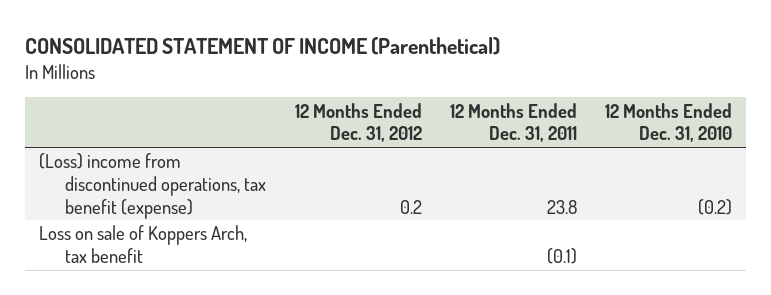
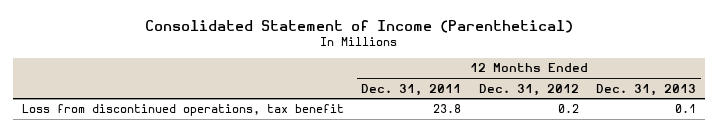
[24,36,500,55] CONSOLIDATED STATEMENT OF INCOME (Parenthetical) -> [145,19,574,33] Consolidated Statement of Income (Parenthetical)
[605,102,733,143] 12 Months Ended Dec. 31, 2010 -> none
none -> [596,83,697,96] Dec. 31, 2013
[38,225,247,263] Loss on sale of Koppers Arch, tax benefit -> none
[38,153,267,219] (Loss) income from discontinued operations, tax benefit (expense) -> [21,104,344,117] Loss from discontinued operations, tax benefit

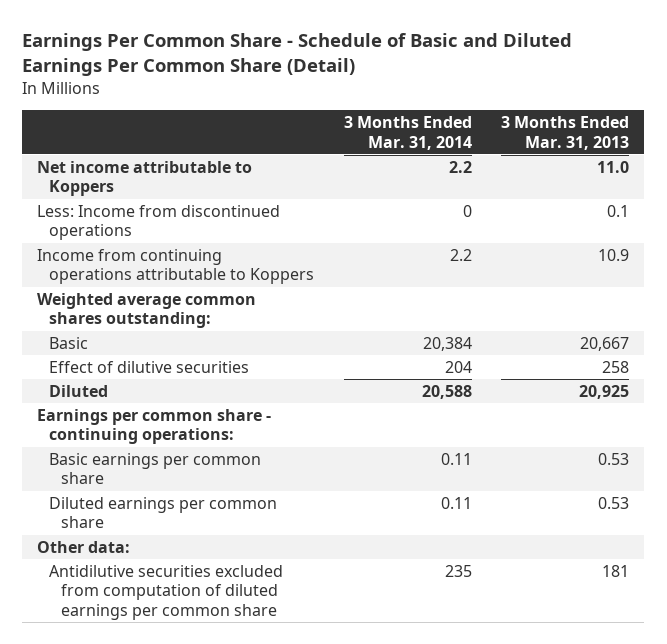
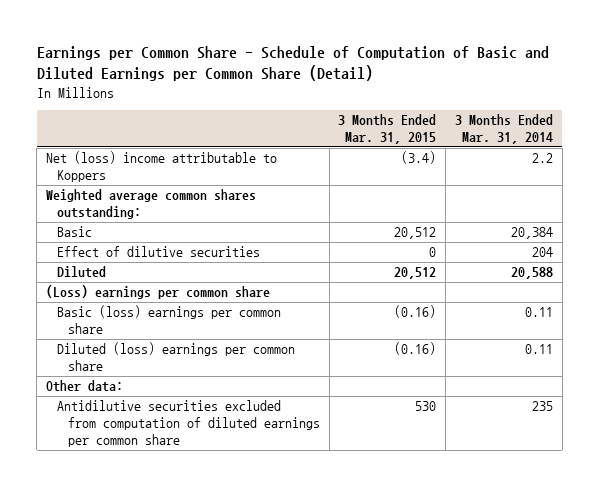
[22,33,573,77] Earnings Per Common Share - Schedule of Basic and Diluted Earnings Per Common Share (Detail) -> [36,46,549,82] Earnings per Common Share - Schedule of Computation of Basic and Diluted Earnings per Common Share (Detail)
[501,116,630,150] 3 Months Ended Mar. 31, 2013 -> none
none -> [338,114,437,145] 3 Months Ended Mar. 31, 2015
[37,204,281,241] Less: Income from discontinued operations -> none
[37,248,315,285] Income from continuing operations attributable to Koppers -> none
[37,160,253,197] Net income attributable to Koppers -> [45,151,277,183] Net (loss) income attributable to Koppers
[37,408,272,445] Earnings per common share - continuing operations: -> [45,285,270,300] (Loss) earnings per common share
[49,452,262,485] Basic earnings per common share -> [56,305,281,335] Basic (loss) earnings per common share
[49,496,278,529] Diluted earnings per common share -> [56,342,295,372] Diluted (loss) earnings per common share

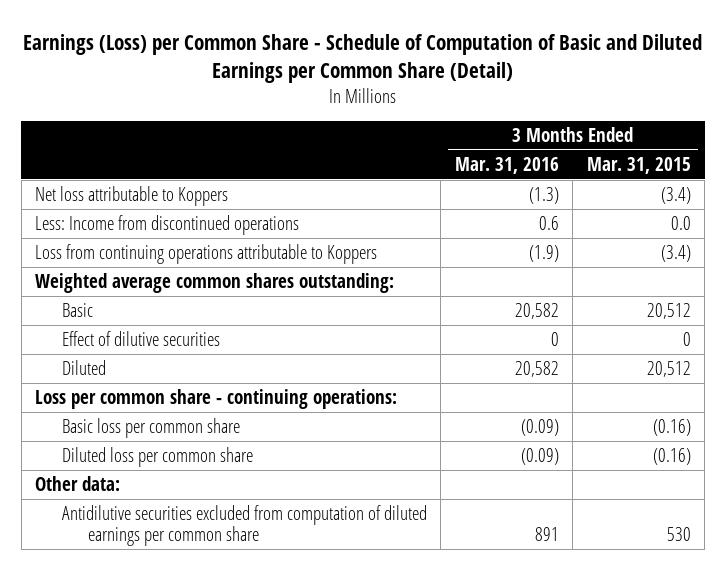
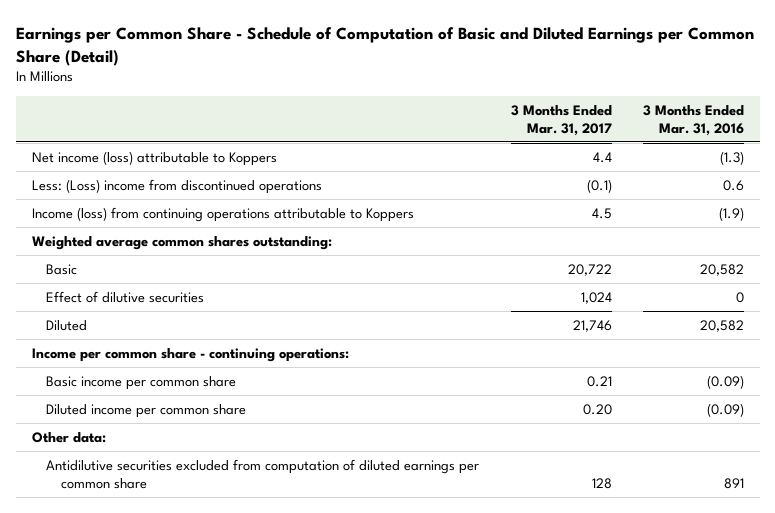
[22,33,702,83] Earnings (Loss) per Common Share - Schedule of Computation of Basic and Diluted Earnings per Common Share (Detail) -> [15,26,754,66] Earnings per Common Share - Schedule of Computation of Basic and Diluted Earnings per Common Share (Detail)
[586,156,691,174] Mar. 31, 2015 -> none
none -> [510,104,612,136] 3 Months Ended Mar. 31, 2017
[35,185,229,206] Net loss attributable to Koppers -> [31,150,277,166] Net income (loss) attributable to Koppers
[35,214,300,235] Less: Income from discontinued operations -> [31,178,322,194] Less: (Loss) income from discontinued operations
[35,243,378,264] Loss from continuing operations attributable to Koppers -> [31,206,414,222] Income (loss) from continuing operations attributable to Koppers
[35,388,398,409] Loss per common share - continuing operations: -> [31,347,349,362] Income per common share - continuing operations:
[61,417,240,438] Basic loss per common share -> [46,375,237,390] Basic income per common share
[61,446,253,467] Diluted loss per common share -> [46,403,247,418] Diluted income per common share

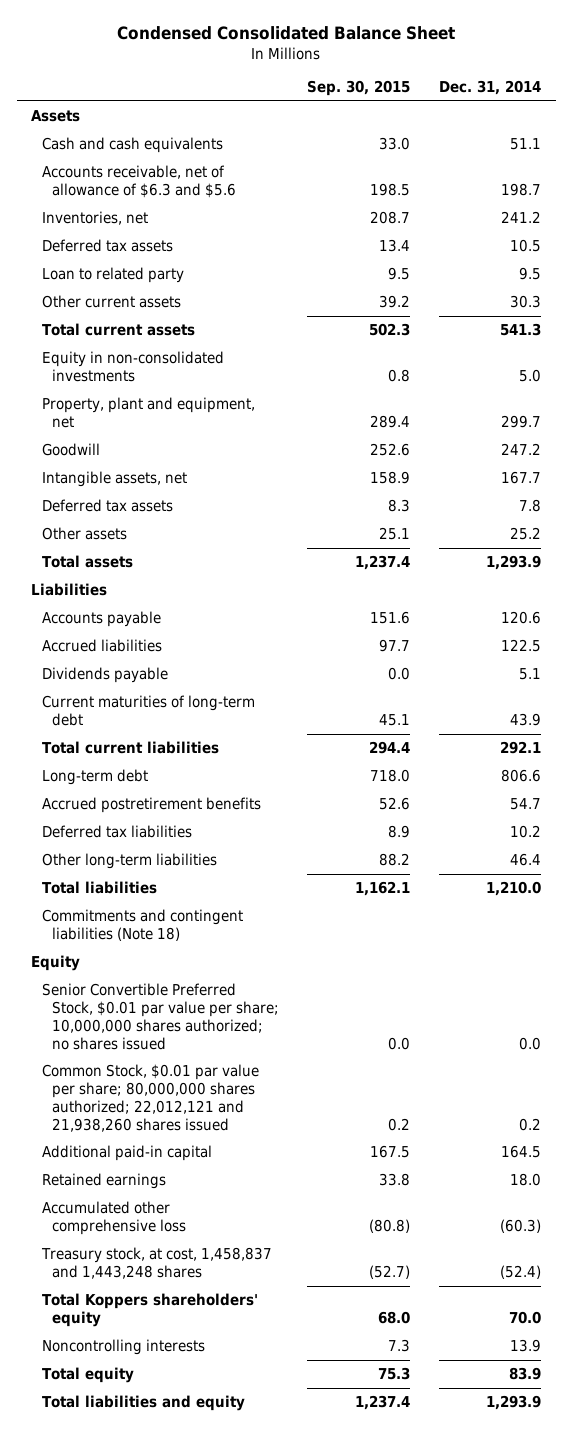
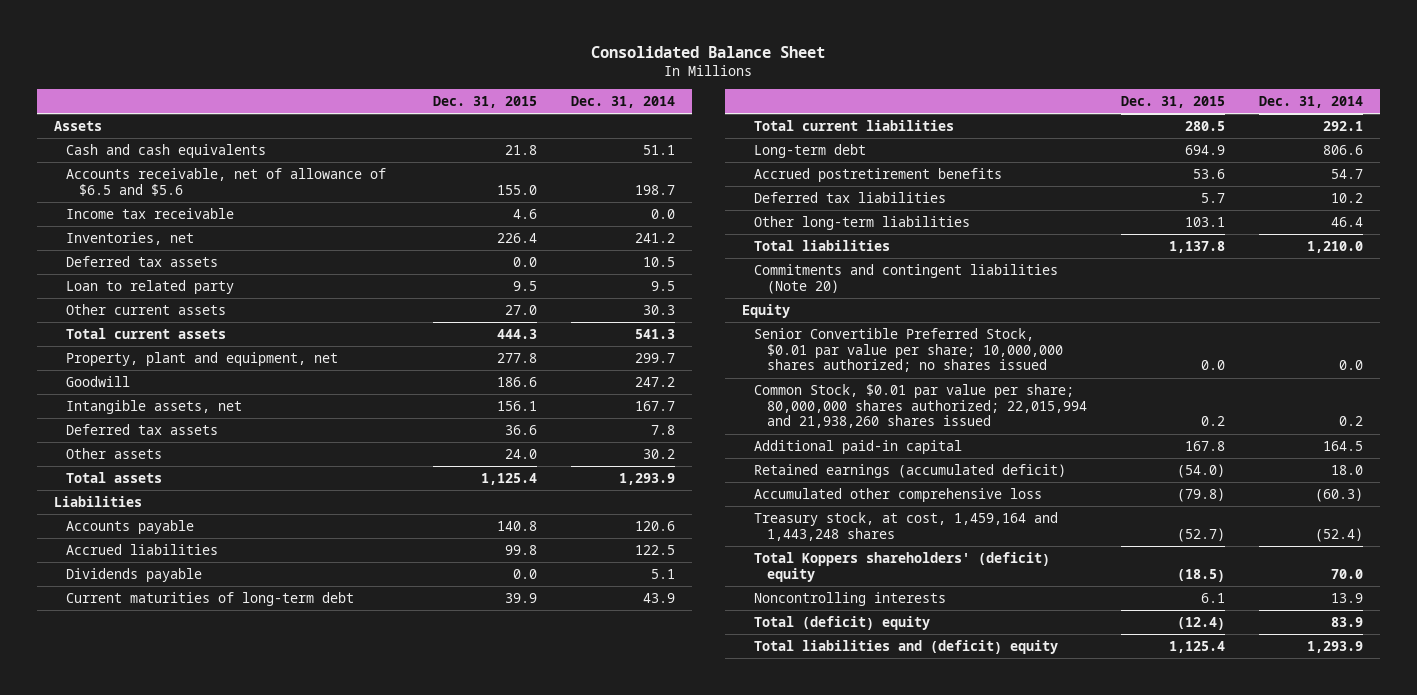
[117,26,456,41] Condensed Consolidated Balance Sheet -> [591,45,826,58] Consolidated Balance Sheet
[307,80,411,97] Sep. 30, 2015 -> none
none -> [432,95,537,108] Dec. 31, 2015
[41,165,236,198] Accounts receivable, net of allowance of $6.3 and $5.6 -> [66,167,387,196] Accounts receivable, net of allowance of $6.5 and $5.6
none -> [66,207,235,219] Income tax receivable
[41,351,224,382] Equity in non-consolidated investments -> none
[510,527,542,541] 25.2 -> [642,448,675,459] 30.2
[41,909,243,941] Commitments and contingent liabilities (Note 18) -> [754,263,1059,294] Commitments and contingent liabilities (Note 20)
[41,1064,259,1132] Common Stock, $0.01 par value per share; 80,000,000 shares authorized; 22,012,121 and 21,938,260 shares issued -> [754,383,1087,429] Common Stock, $0.01 par value per share; 80,000,000 shares authorized; 22,015,994 and 21,938,260 shares issued
[41,1173,166,1190] Retained earnings -> [754,463,1067,478] Retained earnings (accumulated deficit)
[40,1247,272,1279] Treasury stock, at cost, 1,458,837 and 1,443,248 shares -> [754,511,1059,541] Treasury stock, at cost, 1,459,164 and 1,443,248 shares
[41,1293,258,1327] Total Koppers shareholders' equity -> [754,551,1051,582] Total Koppers shareholders' (deficit) equity
[41,1367,134,1384] Total equity -> [754,615,931,630] Total (deficit) equity
[41,1395,245,1412] Total liabilities and equity -> [754,639,1059,654] Total liabilities and (deficit) equity

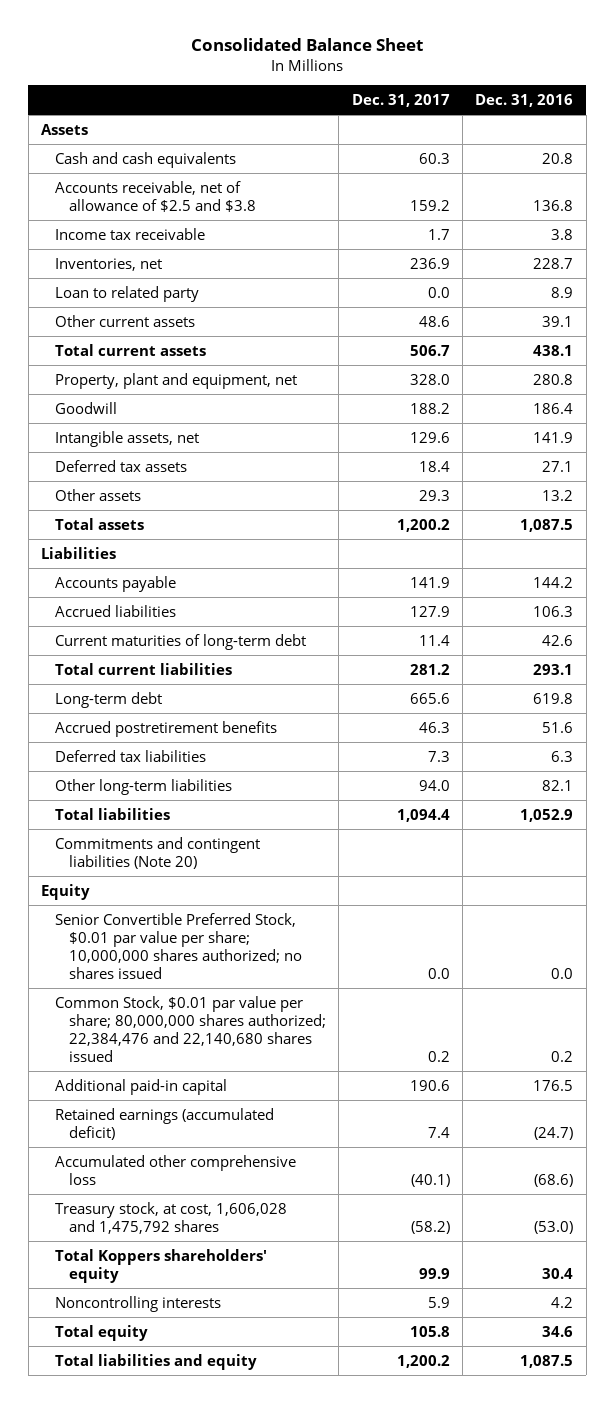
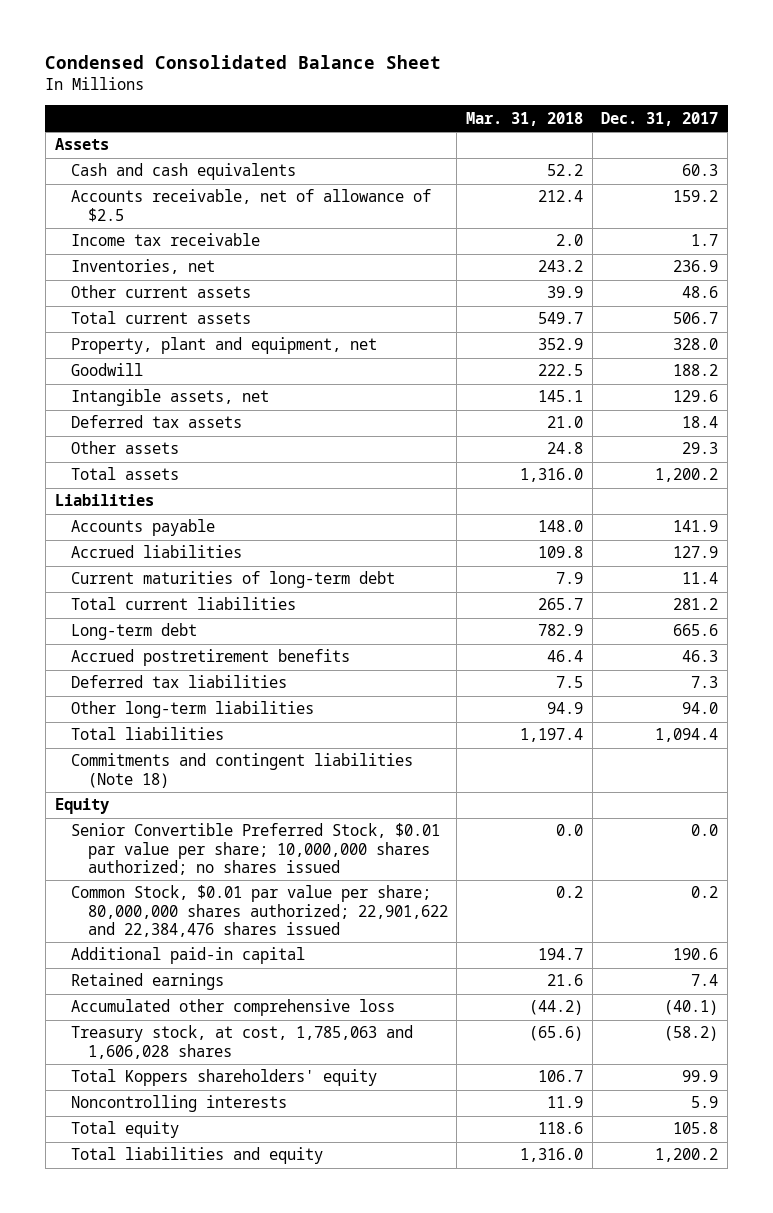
[191,37,424,51] Consolidated Balance Sheet -> [45,55,442,70] Condensed Consolidated Balance Sheet
[475,93,574,107] Dec. 31, 2016 -> none
none -> [466,111,584,126] Mar. 31, 2018
[55,180,257,212] Accounts receivable, net of allowance of $2.5 and $3.8 -> [71,189,432,222] Accounts receivable, net of allowance of $2.5
[55,285,200,302] Loan to related party -> none
[55,836,261,869] Commitments and contingent liabilities (Note 20) -> [71,753,414,788] Commitments and contingent liabilities (Note 18)
[55,995,327,1062] Common Stock, $0.01 par value per share; 80,000,000 shares authorized; 22,384,476 and 22,140,680 shares issued -> [71,885,448,937] Common Stock, $0.01 par value per share; 80,000,000 shares authorized; 22,901,622 and 22,384,476 shares issued
[55,1107,275,1140] Retained earnings (accumulated deficit) -> [71,973,225,991] Retained earnings
[55,1201,288,1234] Treasury stock, at cost, 1,606,028 and 1,475,792 shares -> [71,1025,414,1059] Treasury stock, at cost, 1,785,063 and 1,606,028 shares

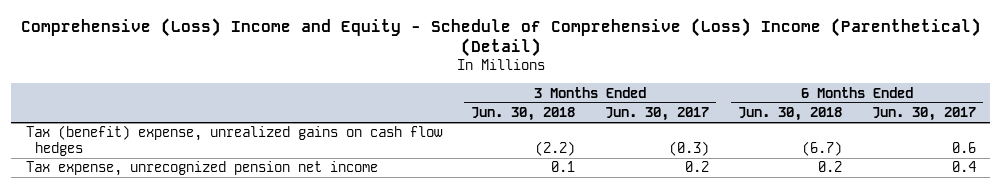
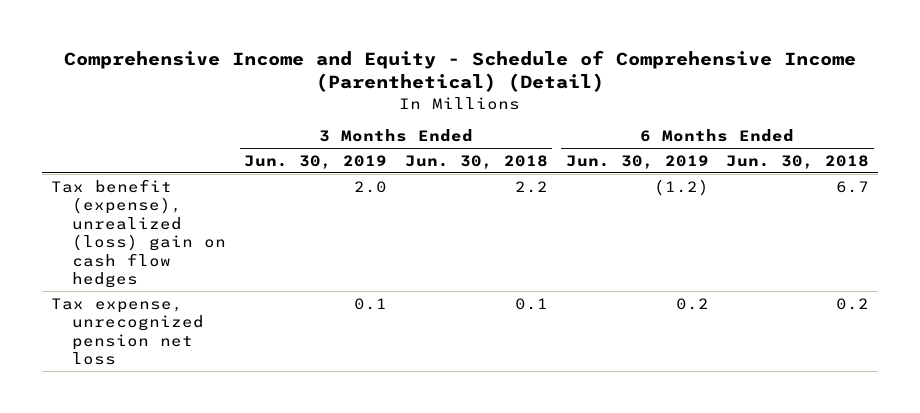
[20,17,981,58] Comprehensive (Loss) Income and Equity - Schedule of Comprehensive (Loss) Income (Parenthetical) (Detail) -> [64,50,857,93] Comprehensive Income and Equity - Schedule of Comprehensive Income (Parenthetical) (Detail)
[604,107,709,122] Jun. 30, 2017 -> none
[871,107,976,122] Jun. 30, 2017 -> none
none -> [244,154,388,169] Jun. 30, 2019
none -> [565,154,709,169] Jun. 30, 2019
[25,125,443,156] Tax (benefit) expense, unrealized gains on cash flow hedges -> [50,178,227,289] Tax benefit (expense), unrealized (loss) gain on cash flow hedges
[535,140,576,156] (2.2) -> [514,180,548,193] 2.2
[802,140,843,156] (6.7) -> [836,180,870,193] 6.7
[25,161,378,177] Tax expense, unrecognized pension net income -> [50,297,205,366] Tax expense, unrecognized pension net loss

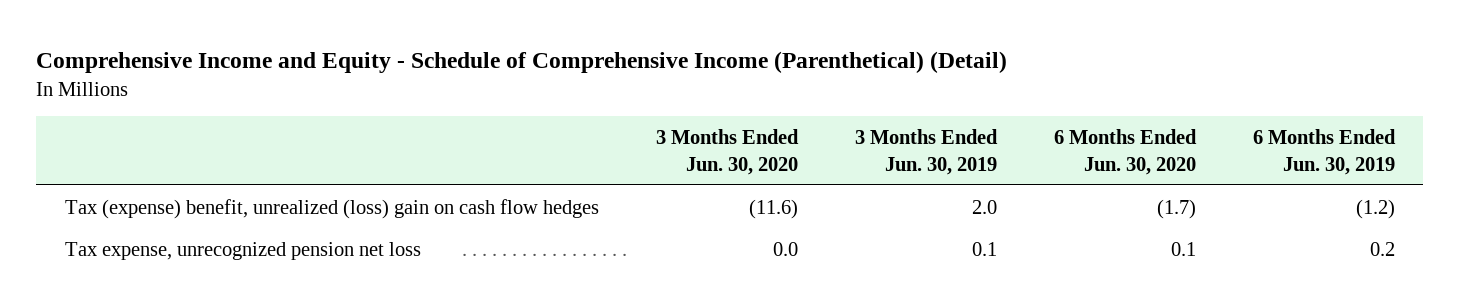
[404,154,548,169] Jun. 30, 2018 -> none
[726,154,870,169] Jun. 30, 2018 -> none
none -> [655,129,799,175] 3 Months Ended Jun. 30, 2020
none -> [1053,129,1197,175] 6 Months Ended Jun. 30, 2020
[50,178,227,289] Tax benefit (expense), unrealized (loss) gain on cash flow hedges -> [64,198,599,219] Tax (expense) benefit, unrealized (loss) gain on cash flow hedges

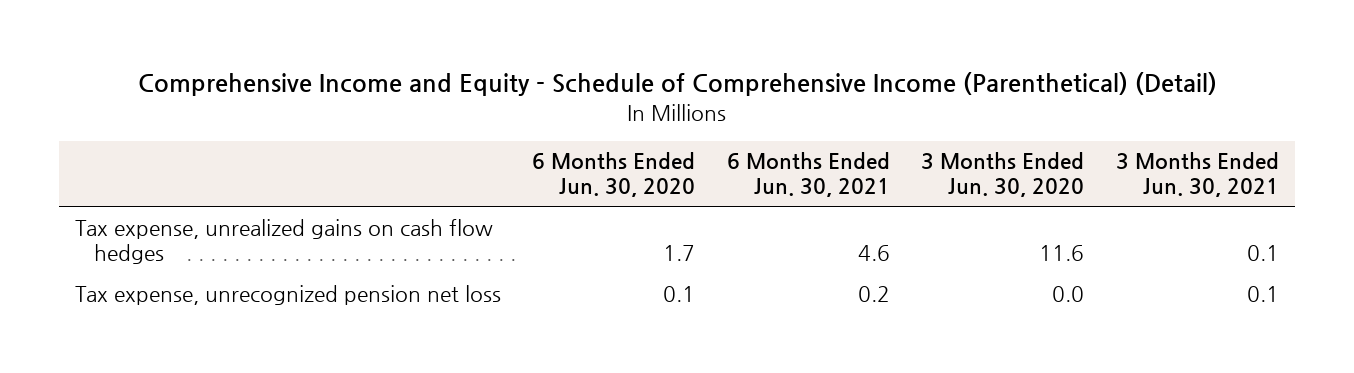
[854,129,998,175] 3 Months Ended Jun. 30, 2019 -> none
[1252,129,1396,175] 6 Months Ended Jun. 30, 2019 -> none
none -> [726,152,890,198] 6 Months Ended Jun. 30, 2021
none -> [1116,152,1280,198] 3 Months Ended Jun. 30, 2021
[64,198,599,219] Tax (expense) benefit, unrealized (loss) gain on cash flow hedges -> [74,218,493,264] Tax expense, unrealized gains on cash flow hedges
[748,198,798,219] (11.6) -> [1039,244,1085,261] 11.6
[1156,198,1196,219] (1.7) -> [663,244,696,261] 1.7

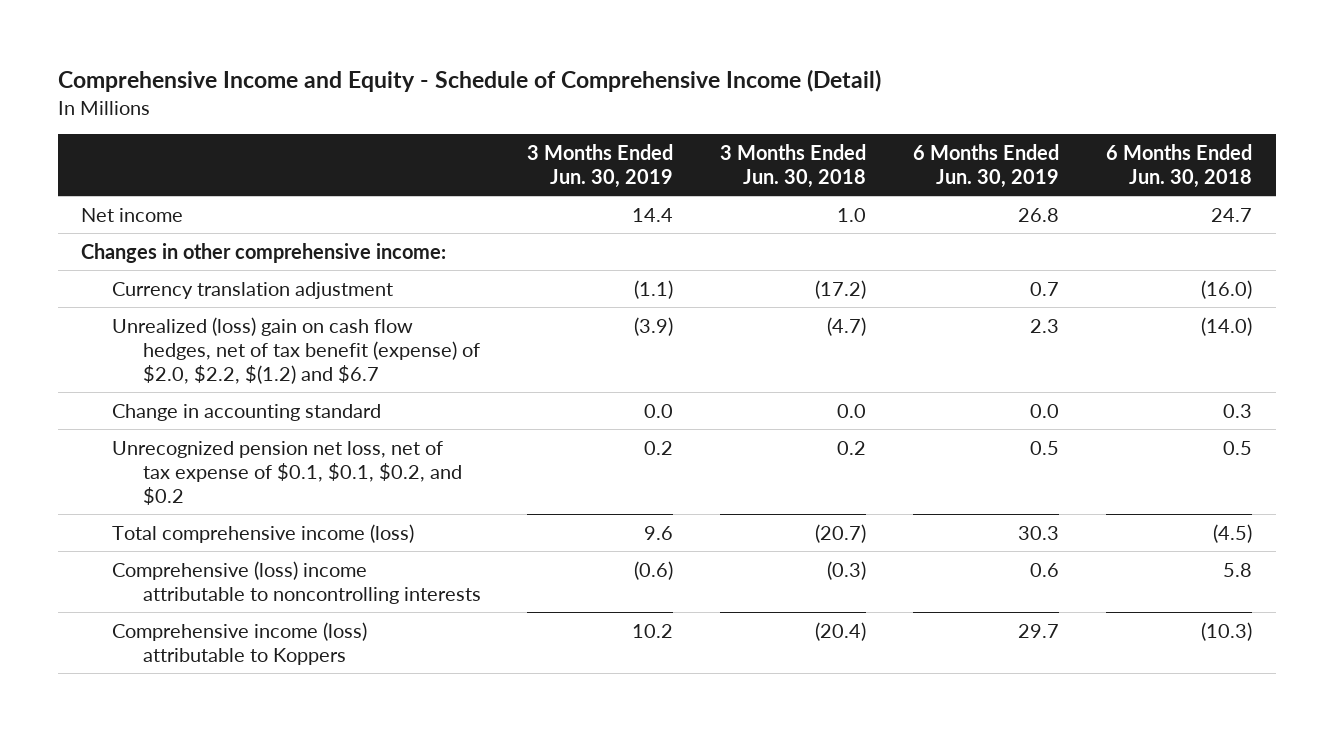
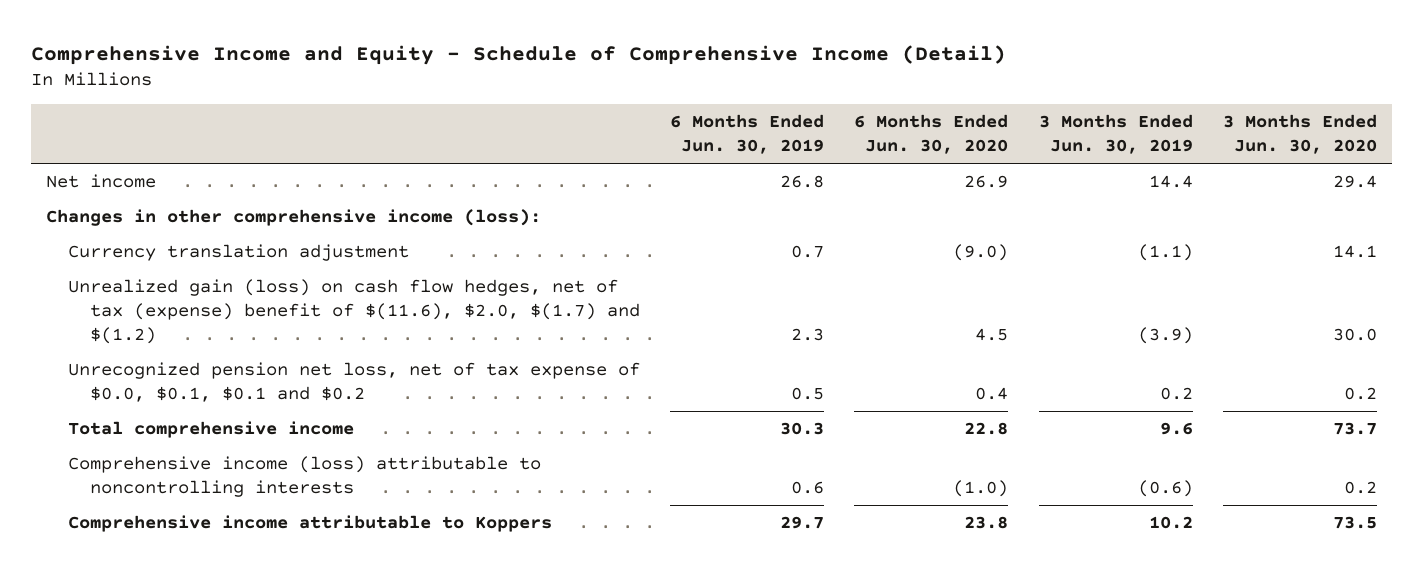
[720,143,867,188] 3 Months Ended Jun. 30, 2018 -> none
[1106,143,1253,188] 6 Months Ended Jun. 30, 2018 -> none
none -> [854,114,1009,155] 6 Months Ended Jun. 30, 2020
none -> [1222,114,1377,155] 3 Months Ended Jun. 30, 2020
[81,242,447,263] Changes in other comprehensive income: -> [45,209,541,227] Changes in other comprehensive income (loss):
[111,403,381,421] Change in accounting standard -> none
[111,316,480,384] Unrealized (loss) gain on cash flow hedges, net of tax benefit (expense) of $2.0, $2.2, $(1.2) and $6.7 -> [67,279,640,345] Unrealized gain (loss) on cash flow hedges, net of tax (expense) benefit of $(11.6), $2.0, $(1.7) and $(1.2)
[111,440,462,505] Unrecognized pension net loss, net of tax expense of $0.1, $0.1, $0.2, and $0.2 -> [67,362,640,403] Unrecognized pension net loss, net of tax expense of $0.0, $0.1, $0.1 and $0.2
[111,523,414,543] Total comprehensive income (loss) -> [67,421,354,439] Total comprehensive income
[111,560,481,604] Comprehensive (loss) income attributable to noncontrolling interests -> [67,456,541,498] Comprehensive income (loss) attributable to noncontrolling interests
[111,621,367,665] Comprehensive income (loss) attributable to Koppers -> [67,515,552,533] Comprehensive income attributable to Koppers

